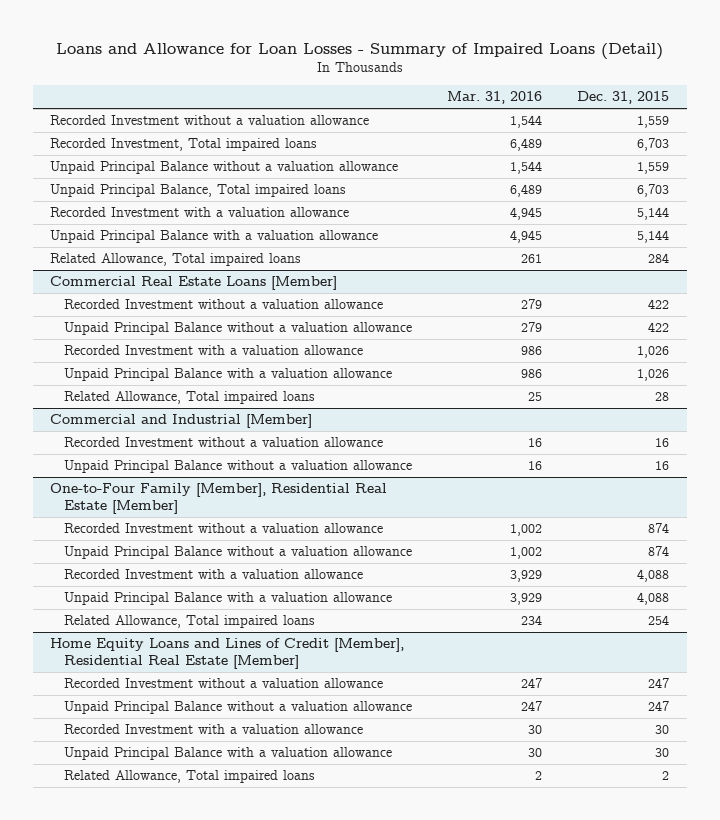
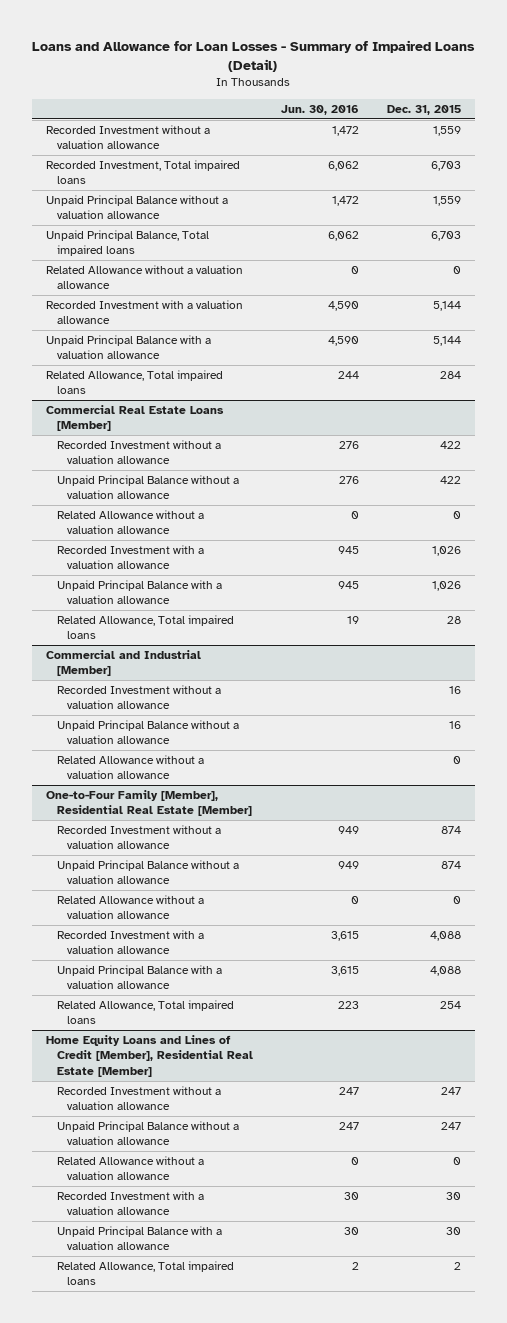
[447,91,543,105] Mar. 31, 2016 -> none
none -> [280,104,359,115] Jun. 30, 2016
none -> [46,265,244,290] Related Allowance without a valuation allowance
none -> [56,510,204,535] Related Allowance without a valuation allowance
none -> [56,755,204,780] Related Allowance without a valuation allowance
none -> [56,895,204,920] Related Allowance without a valuation allowance
none -> [56,1156,204,1181] Related Allowance without a valuation allowance

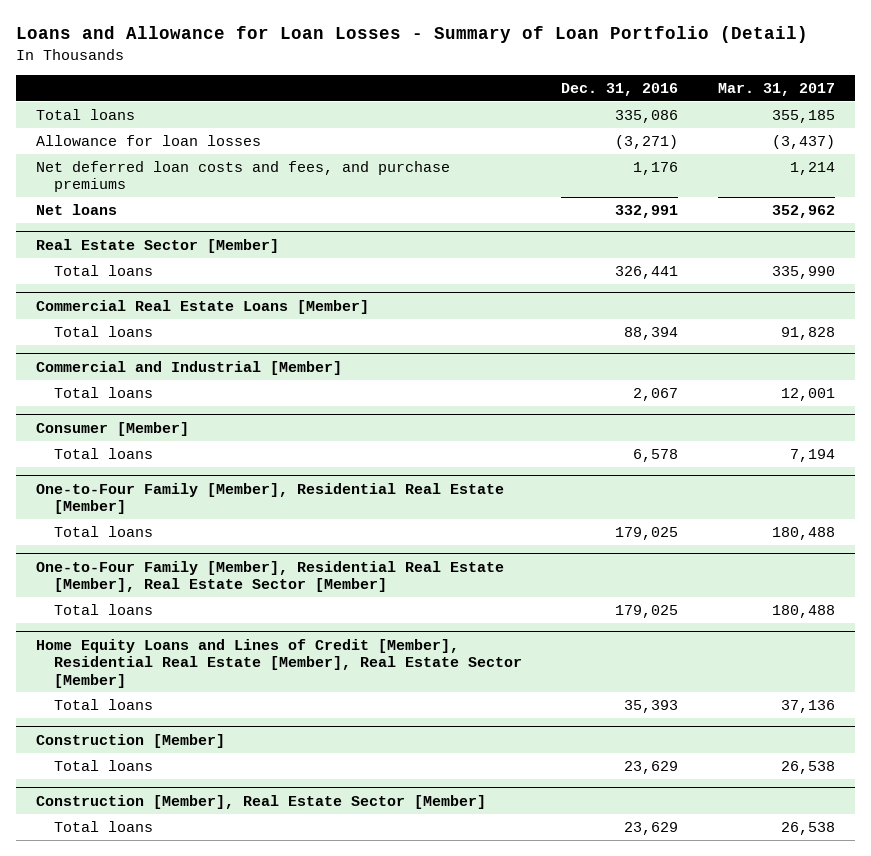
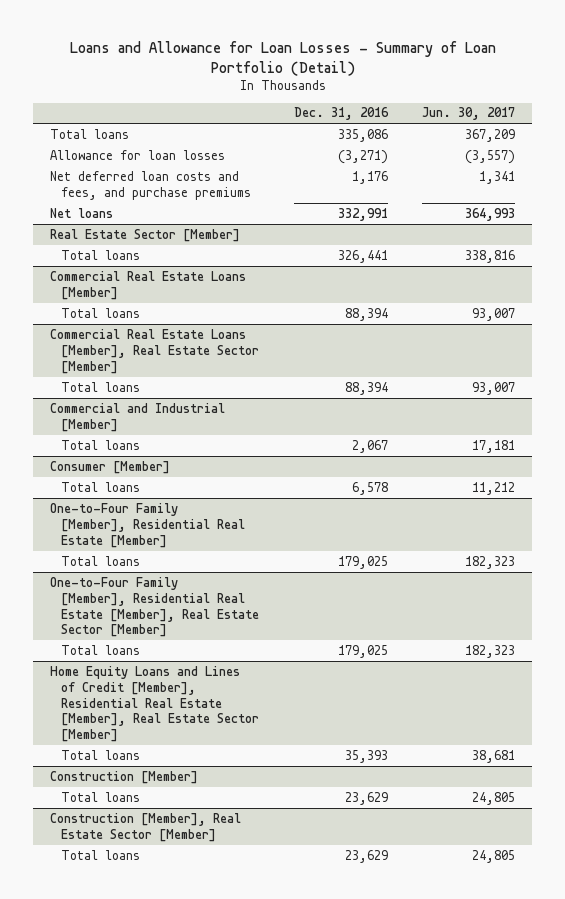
[718,82,836,96] Mar. 31, 2017 -> none
none -> [422,107,516,121] Jun. 30, 2017
none -> [50,328,259,374] Commercial Real Estate Loans [Member], Real Estate Sector [Member]
none -> [60,381,140,392] Total loans

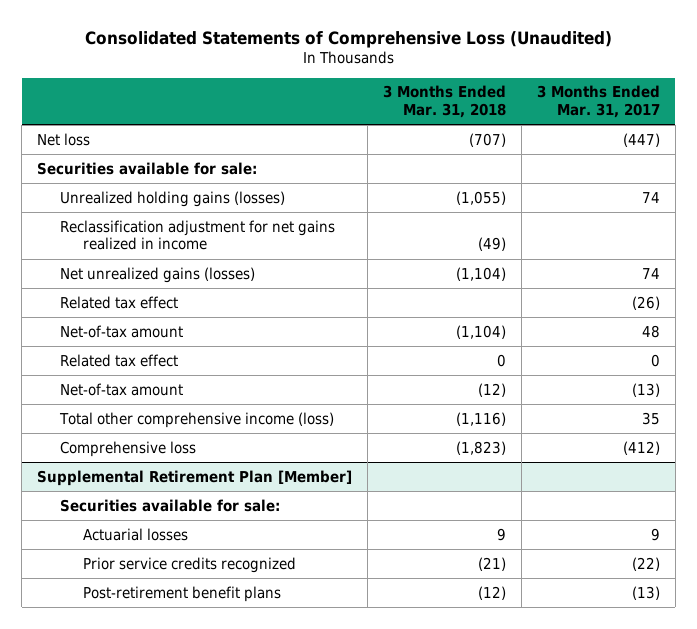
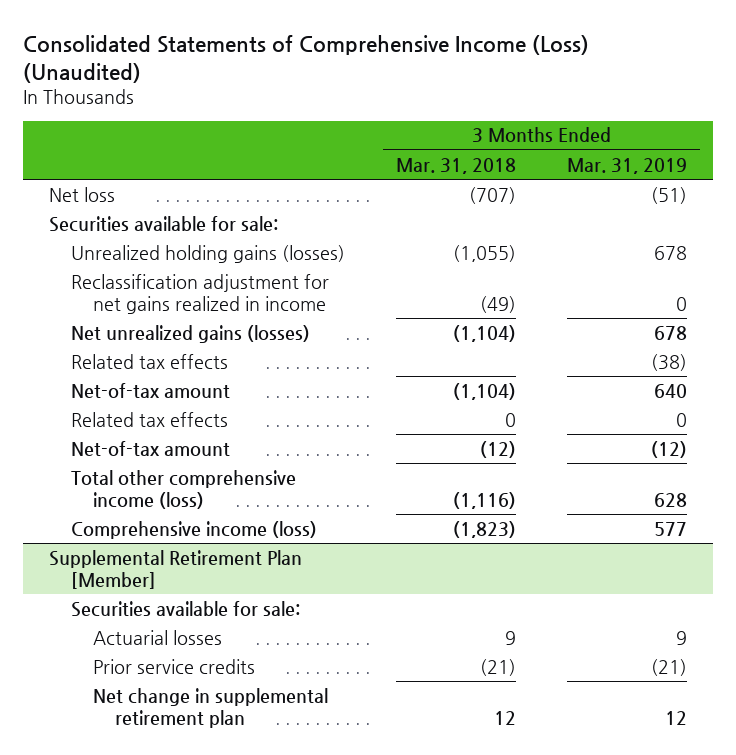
[84,30,612,48] Consolidated Statements of Comprehensive Loss (Unaudited) -> [23,35,590,83] Consolidated Statements of Comprehensive Income (Loss) (Unaudited)
[536,85,660,119] 3 Months Ended Mar. 31, 2017 -> none
none -> [567,157,688,174] Mar. 31, 2019
[60,295,179,309] Related tax effect -> [70,353,228,369] Related tax effects
[60,353,179,367] Related tax effect -> [70,411,228,427] Related tax effects
[60,440,197,457] Comprehensive loss -> [70,520,317,539] Comprehensive income (loss)
[82,556,296,573] Prior service credits recognized -> [92,658,255,674] Prior service credits
[82,585,281,602] Post-retirement benefit plans -> [92,687,328,728] Net change in supplemental retirement plan
[478,585,507,600] (12) -> [494,710,517,725] 12

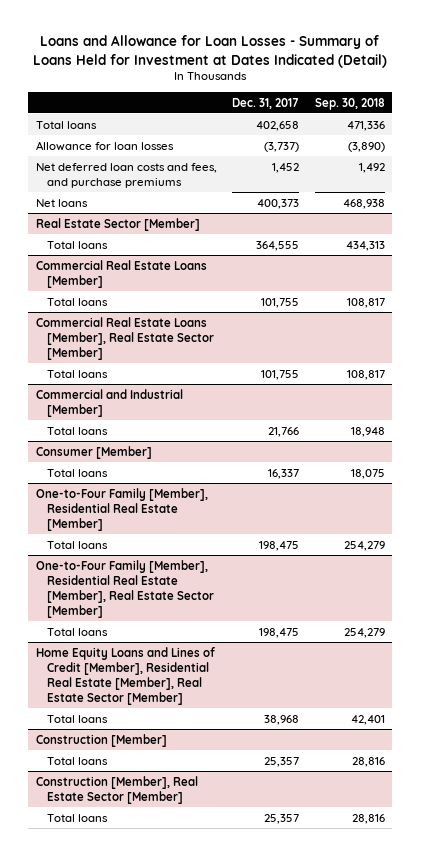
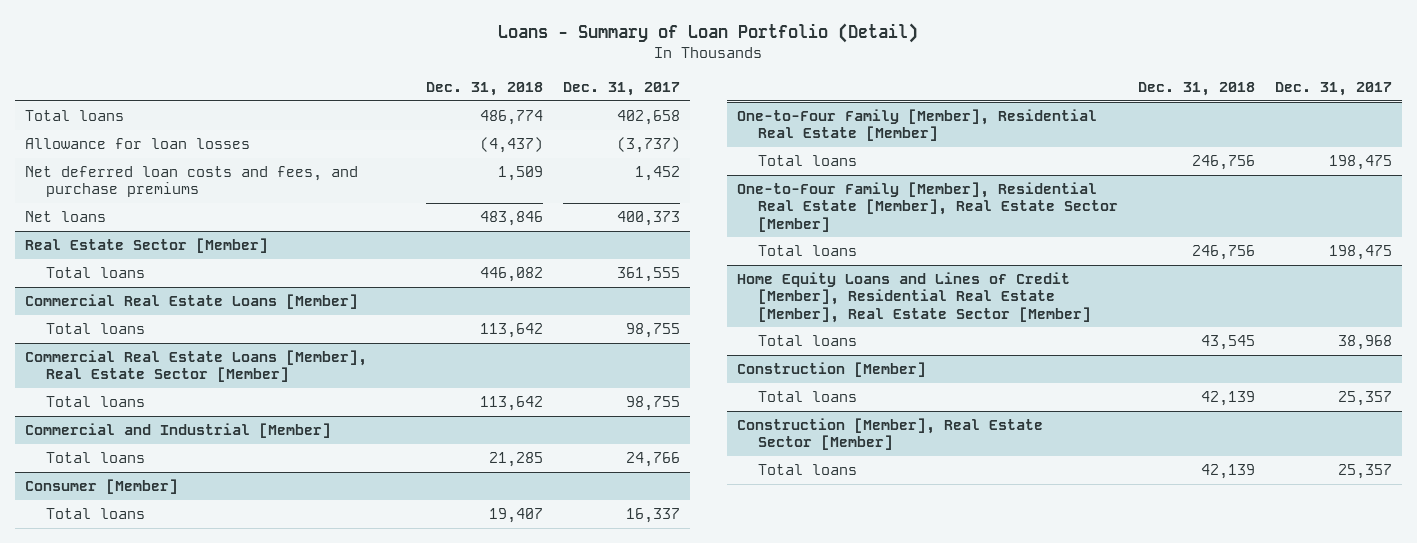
[33,35,388,68] Loans and Allowance for Loan Losses - Summary of Loans Held for Investment at Dates Indicated (Detail) -> [498,23,919,44] Loans - Summary of Loan Portfolio (Detail)
[314,97,385,110] Sep. 30, 2018 -> none
none -> [425,82,543,97] Dec. 31, 2018
[256,240,300,251] 364,555 -> [616,267,680,283] 361,555
[261,297,300,308] 101,755 -> [625,323,680,339] 98,755
[261,369,300,380] 101,755 -> [625,396,680,412] 98,755
[268,426,300,437] 21,766 -> [625,452,680,468] 24,766

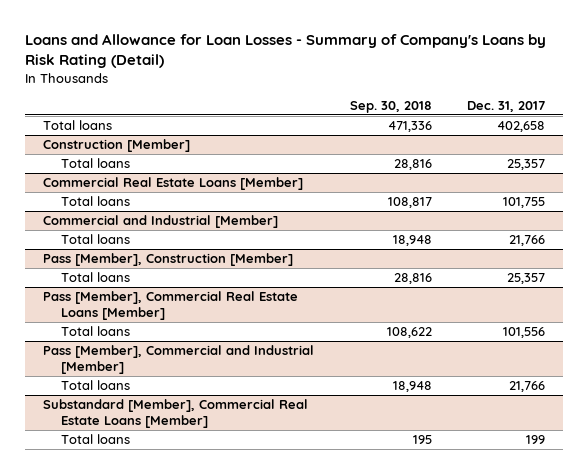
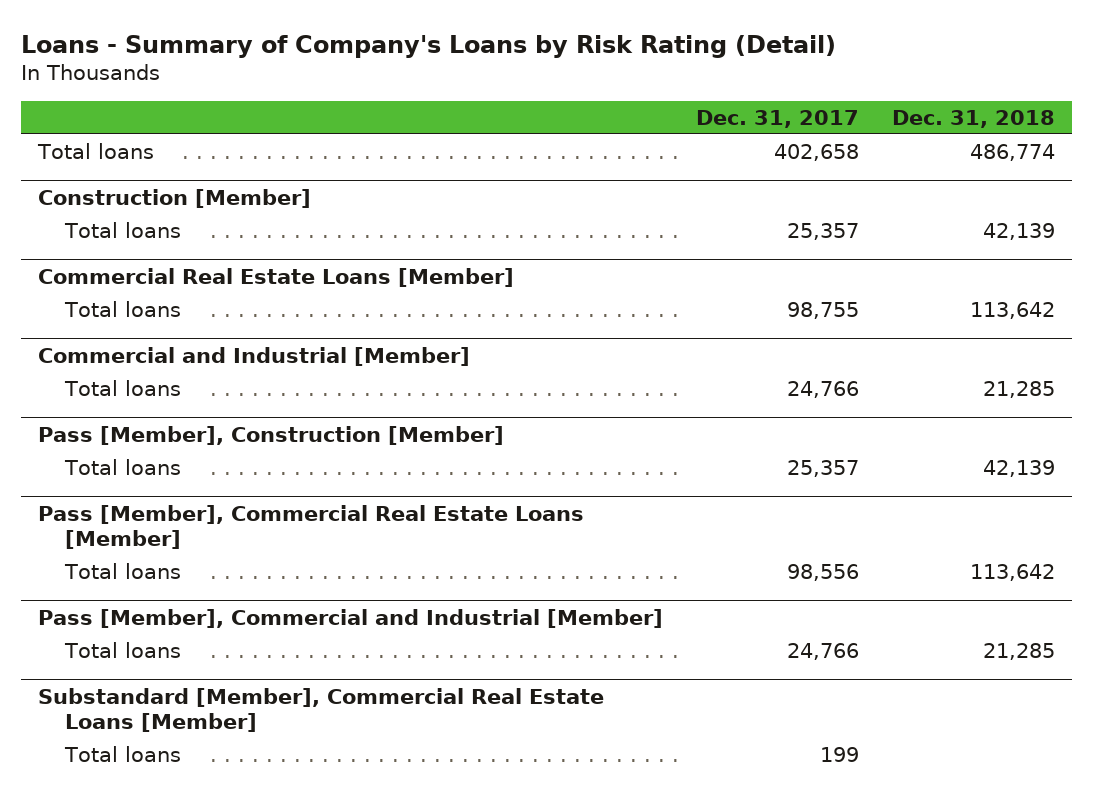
[25,34,547,69] Loans and Allowance for Loan Losses - Summary of Company's Loans by Risk Rating (Detail) -> [21,34,837,58] Loans - Summary of Company's Loans by Risk Rating (Detail)
[349,100,432,113] Sep. 30, 2018 -> none
none -> [892,109,1056,128] Dec. 31, 2018
[503,197,546,209] 101,755 -> [786,301,859,319] 98,755
[509,235,546,247] 21,766 -> [786,380,859,398] 24,766
[503,327,546,339] 101,556 -> [786,563,859,581] 98,556
[509,381,546,393] 21,766 -> [786,642,859,660] 24,766

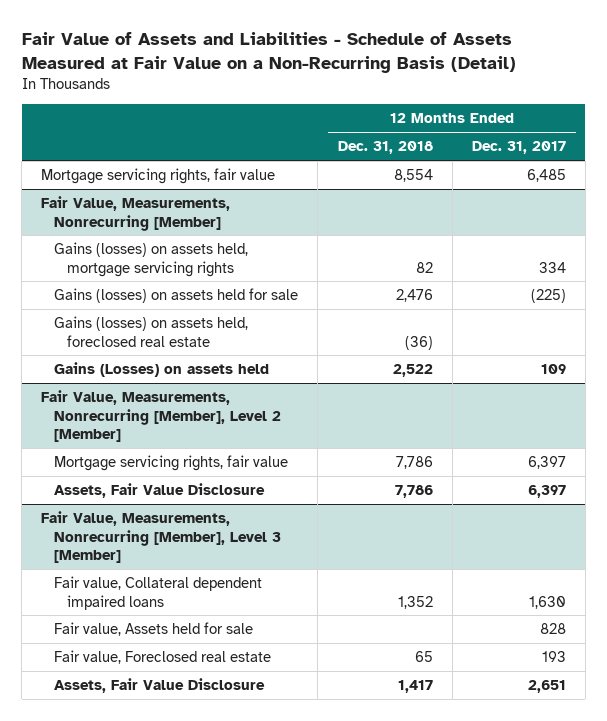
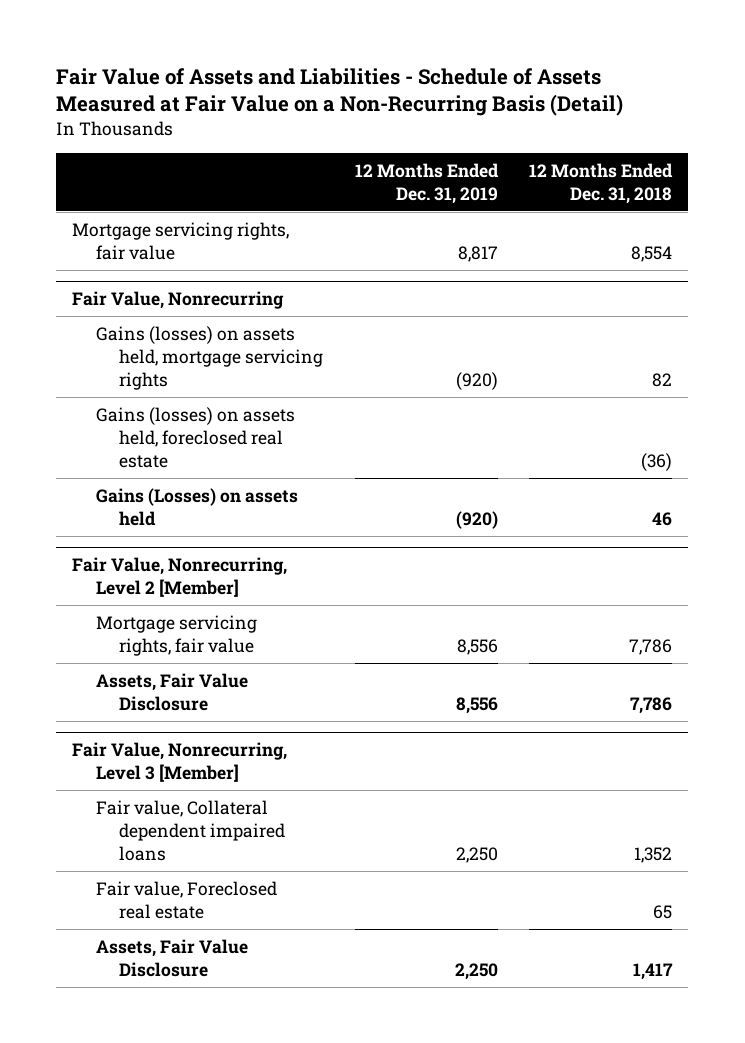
[471,141,566,155] Dec. 31, 2017 -> none
none -> [354,162,499,204] 12 Months Ended Dec. 31, 2019
[41,196,231,231] Fair Value, Measurements, Nonrecurring [Member] -> [72,291,285,310] Fair Value, Nonrecurring
[54,288,299,304] Gains (losses) on assets held for sale -> none
[392,364,433,378] 2,522 -> [652,511,673,526] 46
[41,390,282,443] Fair Value, Measurements, Nonrecurring [Member], Level 2 [Member] -> [72,557,288,598] Fair Value, Nonrecurring, Level 2 [Member]
[41,511,282,564] Fair Value, Measurements, Nonrecurring [Member], Level 3 [Member] -> [72,742,288,783] Fair Value, Nonrecurring, Level 3 [Member]
[54,622,254,637] Fair value, Assets held for sale -> none

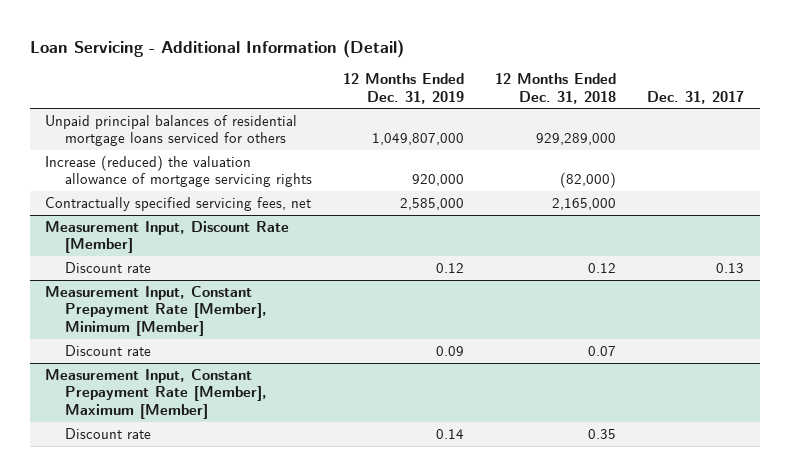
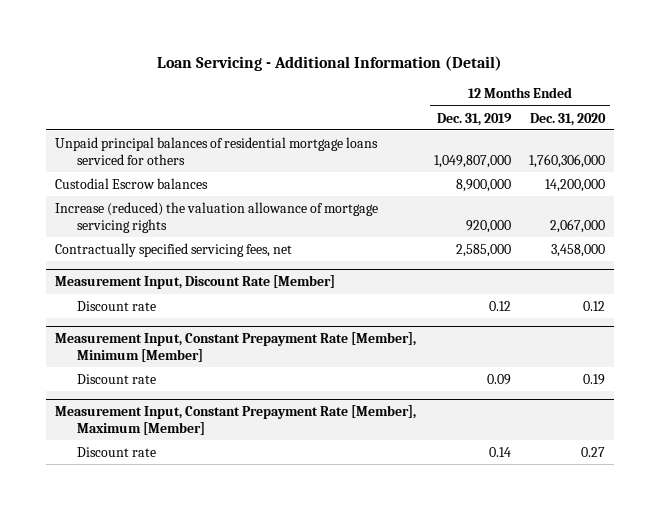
[494,73,616,104] 12 Months Ended Dec. 31, 2018 -> none
[646,90,744,104] Dec. 31, 2017 -> none
none -> [530,112,607,126] Dec. 31, 2020
none -> [54,177,208,189] Custodial Escrow balances

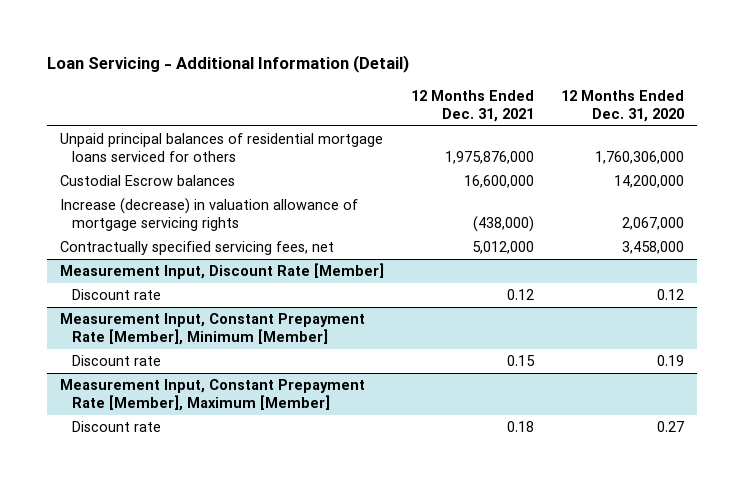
[437,112,513,126] Dec. 31, 2019 -> none
none -> [410,89,534,122] 12 Months Ended Dec. 31, 2021
[54,201,378,233] Increase (reduced) the valuation allowance of mortgage servicing rights -> [60,198,359,232] Increase (decrease) in valuation allowance of mortgage servicing rights

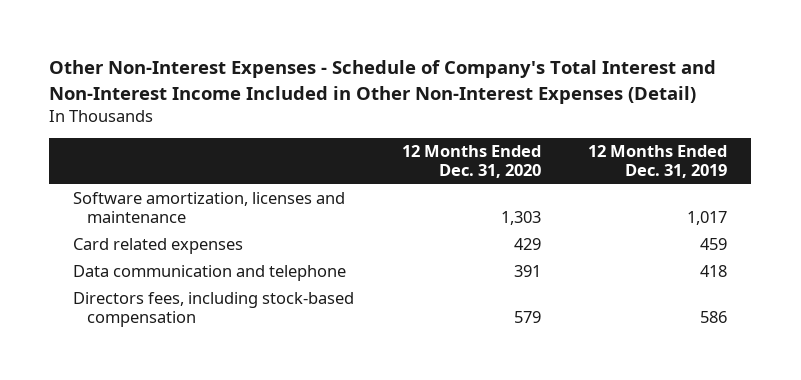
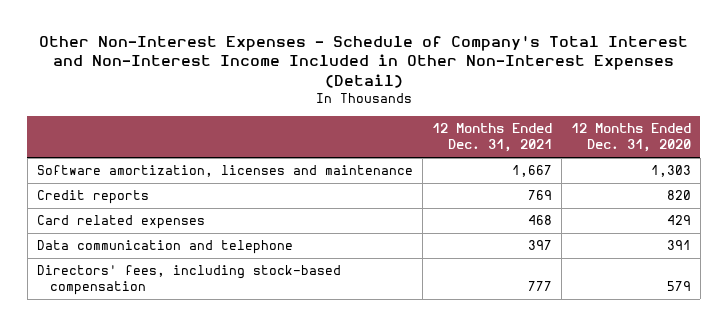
[588,145,728,179] 12 Months Ended Dec. 31, 2019 -> none
none -> [431,123,552,153] 12 Months Ended Dec. 31, 2021
none -> [36,190,149,205] Credit reports
[73,292,355,328] Directors fees, including stock-based compensation -> [36,265,341,296] Directors' fees, including stock-based compensation

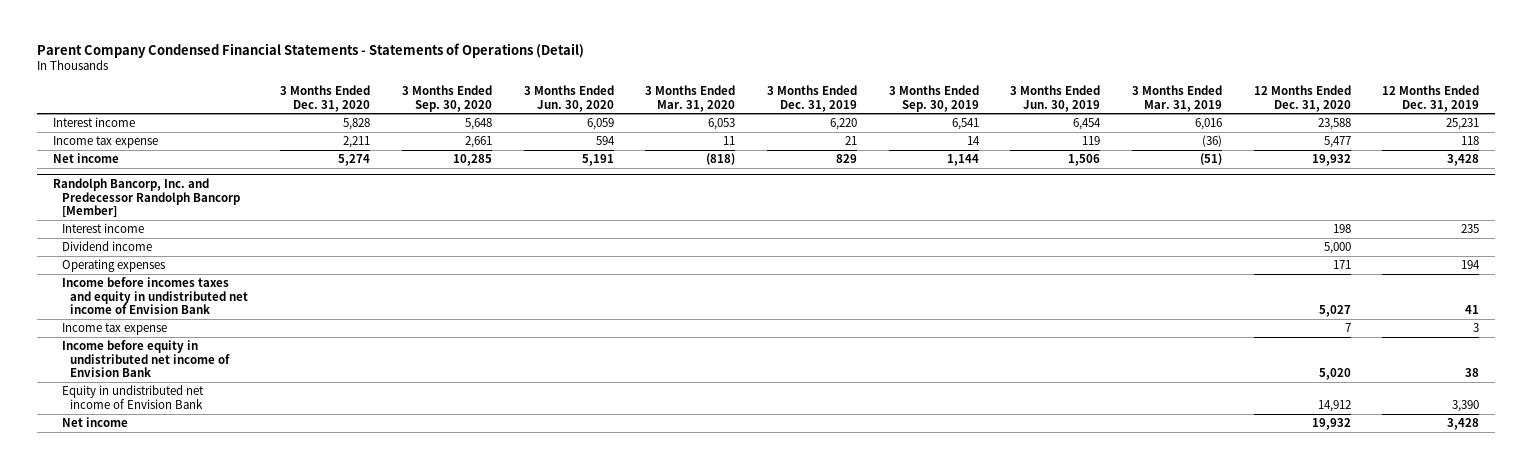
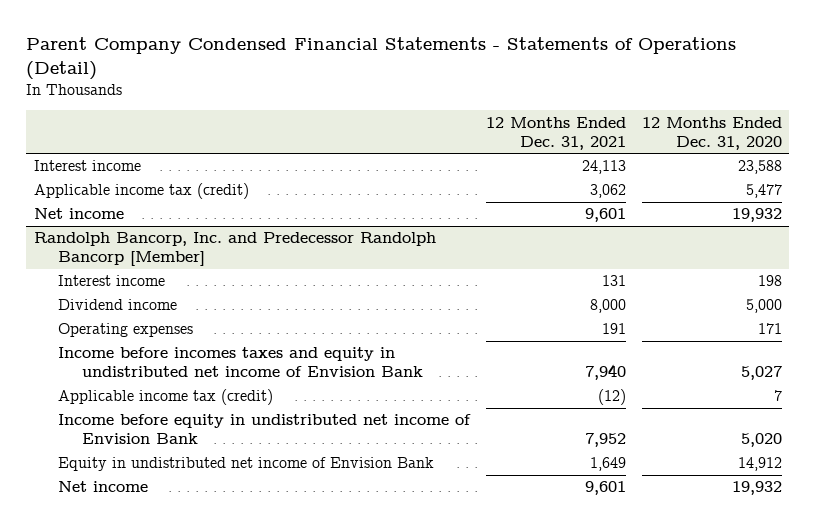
[280,84,371,112] 3 Months Ended Dec. 31, 2020 -> none
[401,84,492,112] 3 Months Ended Sep. 30, 2020 -> none
[523,84,614,112] 3 Months Ended Jun. 30, 2020 -> none
[645,84,736,112] 3 Months Ended Mar. 31, 2020 -> none
[766,84,857,112] 3 Months Ended Dec. 31, 2019 -> none
[888,84,979,112] 3 Months Ended Sep. 30, 2019 -> none
[1010,84,1101,112] 3 Months Ended Jun. 30, 2019 -> none
[1132,84,1223,112] 3 Months Ended Mar. 31, 2019 -> none
[1382,84,1480,112] 12 Months Ended Dec. 31, 2019 -> none
none -> [485,116,626,150] 12 Months Ended Dec. 31, 2021
[52,136,158,149] Income tax expense -> [34,183,250,200] Applicable income tax (credit)
[61,323,167,336] Income tax expense -> [58,389,274,406] Applicable income tax (credit)

